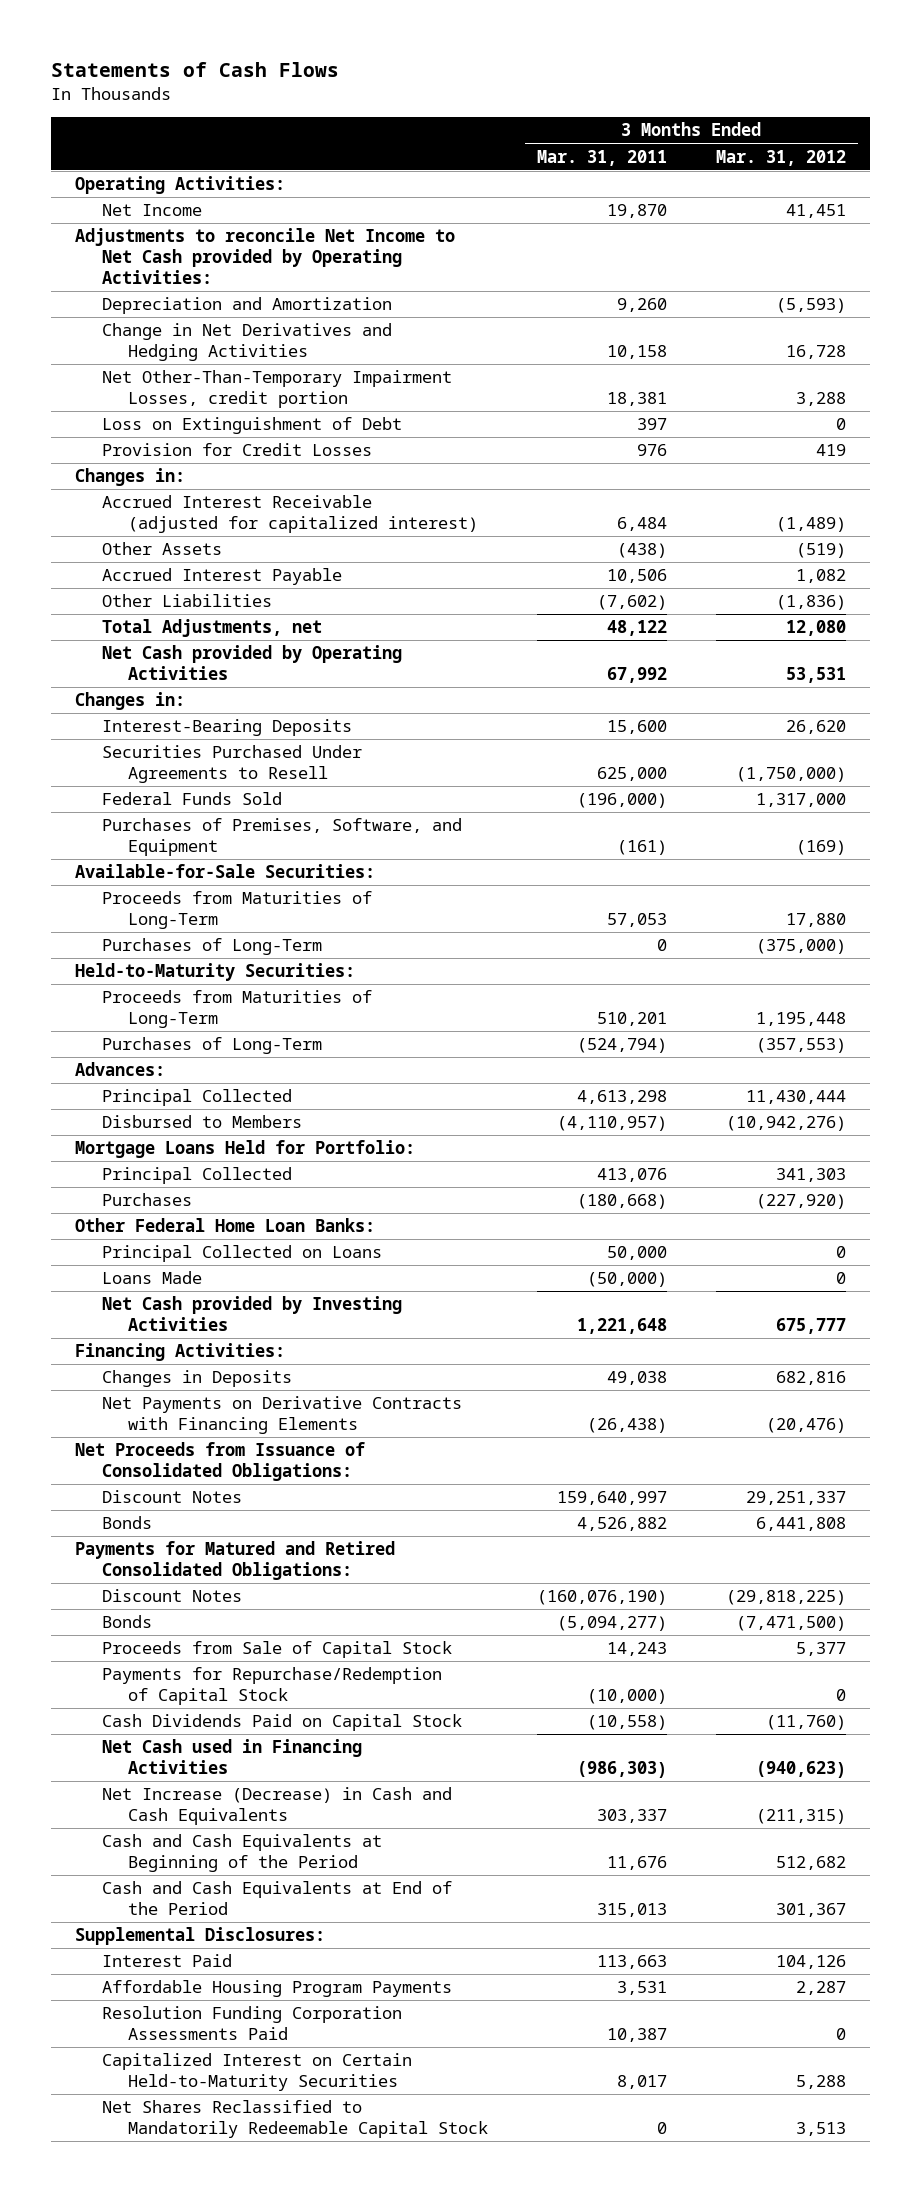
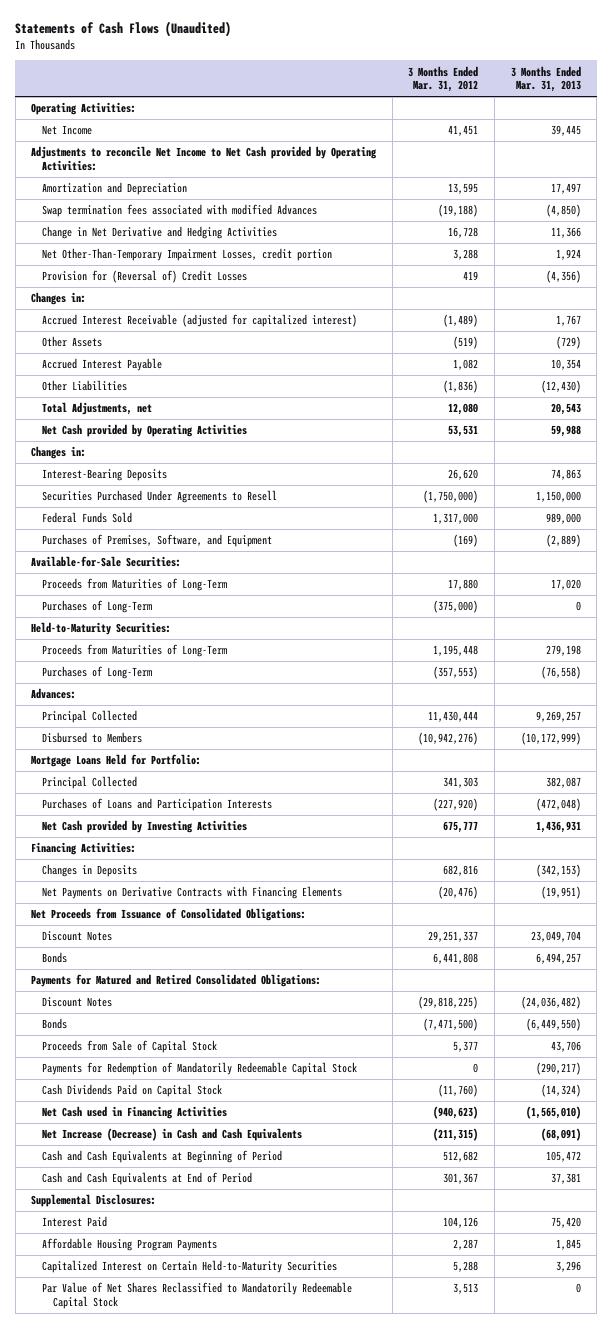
[50,62,339,78] Statements of Cash Flows -> [15,21,232,38] Statements of Cash Flows (Unaudited)
[536,149,667,166] Mar. 31, 2011 -> none
none -> [510,65,581,93] 3 Months Ended Mar. 31, 2013
[101,297,392,315] Depreciation and Amortization -> [42,182,188,196] Amortization and Depreciation
[775,298,846,314] (5,593) -> [448,183,479,195] 13,595
none -> [42,204,318,218] Swap termination fees associated with modified Advances
[101,323,392,361] Change in Net Derivatives and Hedging Activities -> [42,226,278,240] Change in Net Derivative and Hedging Activities
[101,417,402,435] Loss on Extinguishment of Debt -> none
[101,443,372,457] Provision for Credit Losses -> [42,270,248,284] Provision for (Reversal of) Credit Losses
[75,1218,376,1233] Other Federal Home Loan Banks: -> none
[101,1245,382,1263] Principal Collected on Loans -> none
[101,1271,202,1285] Loans Made -> none
[101,1193,192,1207] Purchases -> [42,798,273,812] Purchases of Loans and Participation Interests
[101,1667,442,1705] Payments for Repurchase/Redemption of Capital Stock -> [42,1062,358,1076] Payments for Redemption of Mandatorily Redeemable Capital Stock
[101,1834,382,1872] Cash and Cash Equivalents at Beginning of the Period -> [42,1150,283,1164] Cash and Cash Equivalents at Beginning of Period
[101,1881,452,1915] Cash and Cash Equivalents at End of the Period -> [42,1172,253,1186] Cash and Cash Equivalents at End of Period
[101,2006,402,2040] Resolution Funding Corporation Assessments Paid -> none
[101,2100,488,2138] Net Shares Reclassified to Mandatorily Redeemable Capital Stock -> [42,1282,353,1309] Par Value of Net Shares Reclassified to Mandatorily Redeemable Capital Stock

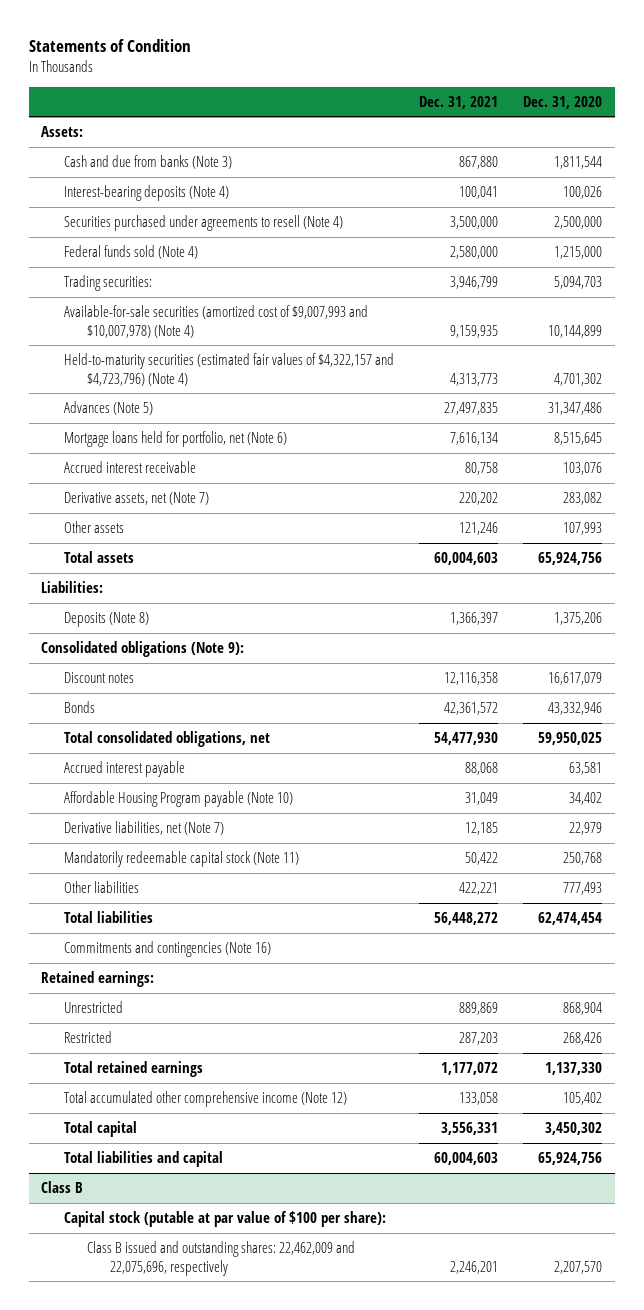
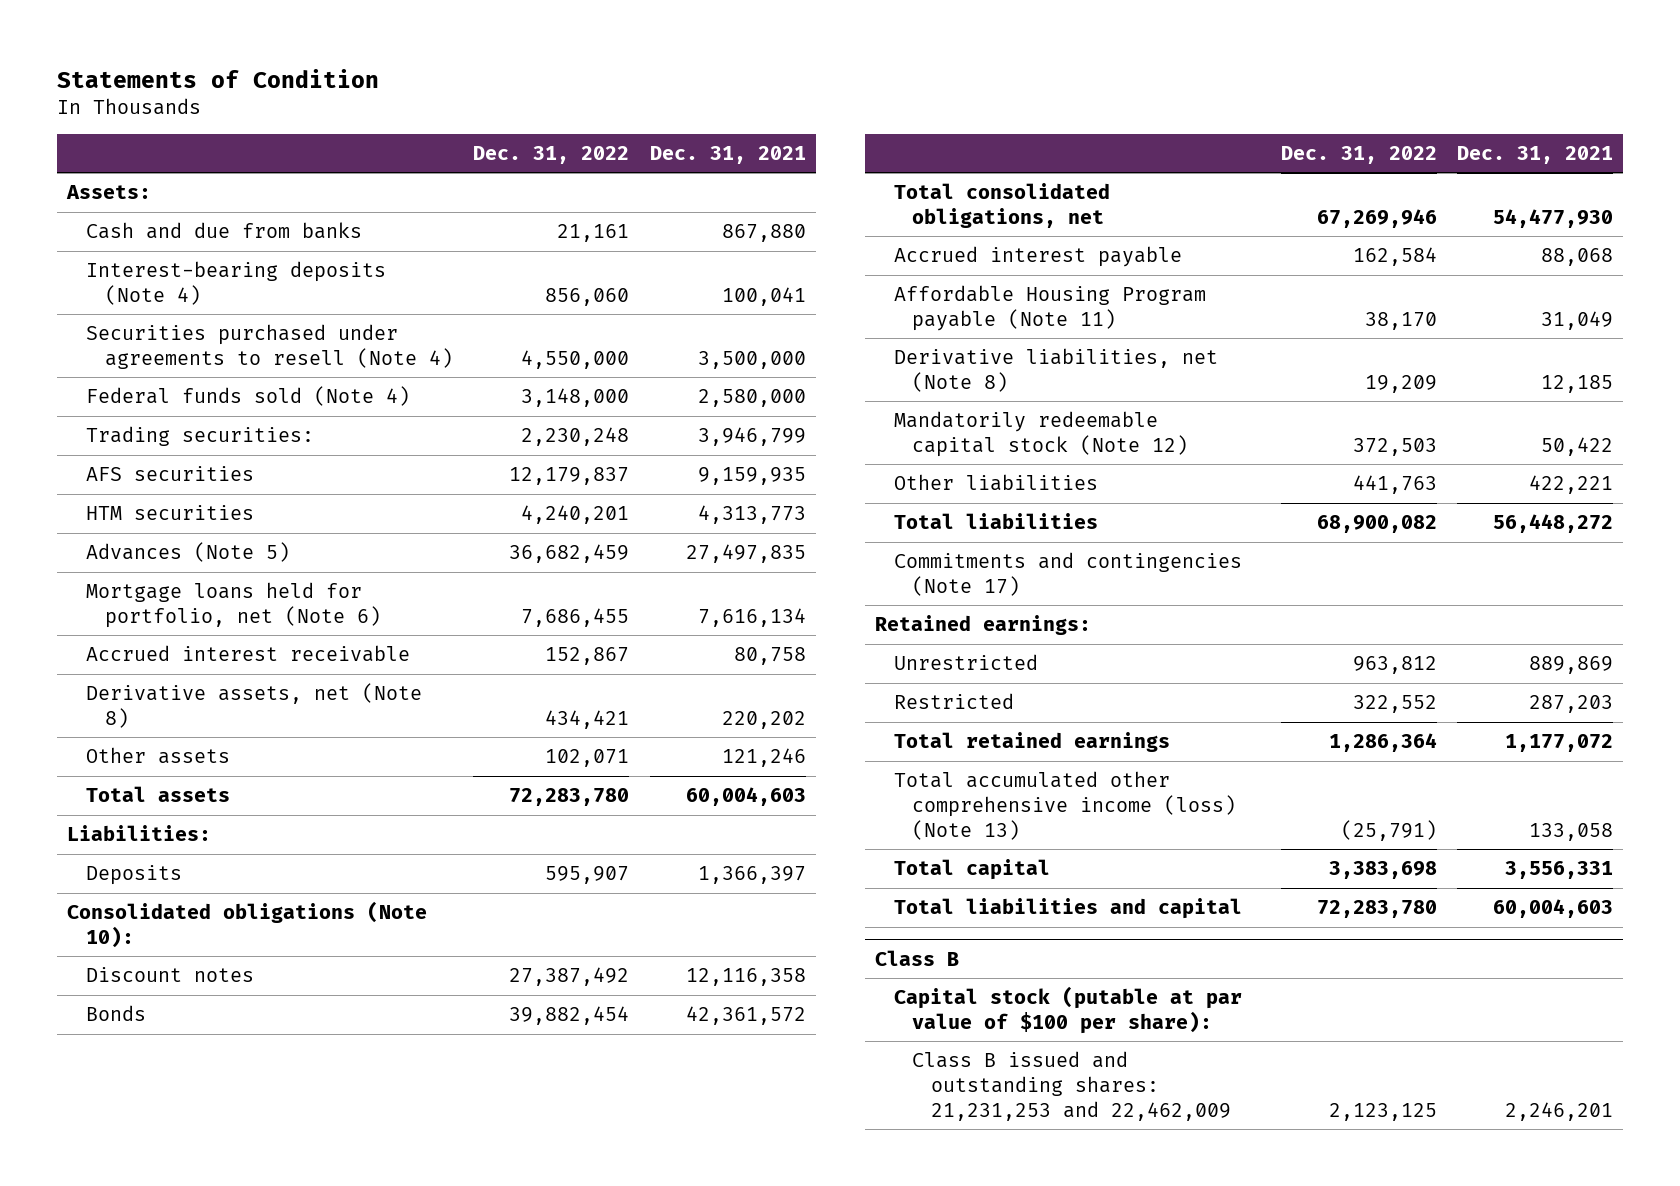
[523,95,603,109] Dec. 31, 2020 -> none
none -> [473,145,630,164] Dec. 31, 2022
[64,155,233,170] Cash and due from banks (Note 3) -> [86,222,363,240] Cash and due from banks
[64,305,369,338] Available-for-sale securities (amortized cost of $9,007,993 and $10,007,978) (Note 4) -> [86,466,255,482] AFS securities
[64,353,395,386] Held-to-maturity securities (estimated fair values of $4,322,157 and $4,723,796) (Note 4) -> [86,505,255,521] HTM securities
[64,492,210,506] Derivative assets, net (Note 7) -> [86,683,423,728] Derivative assets, net (Note 8)
[64,612,150,628] Deposits (Note 8) -> [86,865,183,886] Deposits
[41,641,245,658] Consolidated obligations (Note 9): -> [67,901,428,948] Consolidated obligations (Note 10):
[64,791,294,808] Affordable Housing Program payable (Note 10) -> [893,285,1206,331] Affordable Housing Program payable (Note 11)
[64,821,225,836] Derivative liabilities, net (Note 7) -> [893,348,1218,392] Derivative liabilities, net (Note 8)
[64,851,300,868] Mandatorily redeemable capital stock (Note 11) -> [893,411,1189,457] Mandatorily redeemable capital stock (Note 12)
[64,941,272,958] Commitments and contingencies (Note 16) -> [893,552,1242,596] Commitments and contingencies (Note 17)
[64,1091,348,1108] Total accumulated other comprehensive income (Note 12) -> [893,771,1237,840] Total accumulated other comprehensive income (loss) (Note 13)
[86,1241,355,1276] Class B issued and outstanding shares: 22,462,009 and 22,075,696, respectively -> [912,1051,1232,1121] Class B issued and outstanding shares: 21,231,253 and 22,462,009

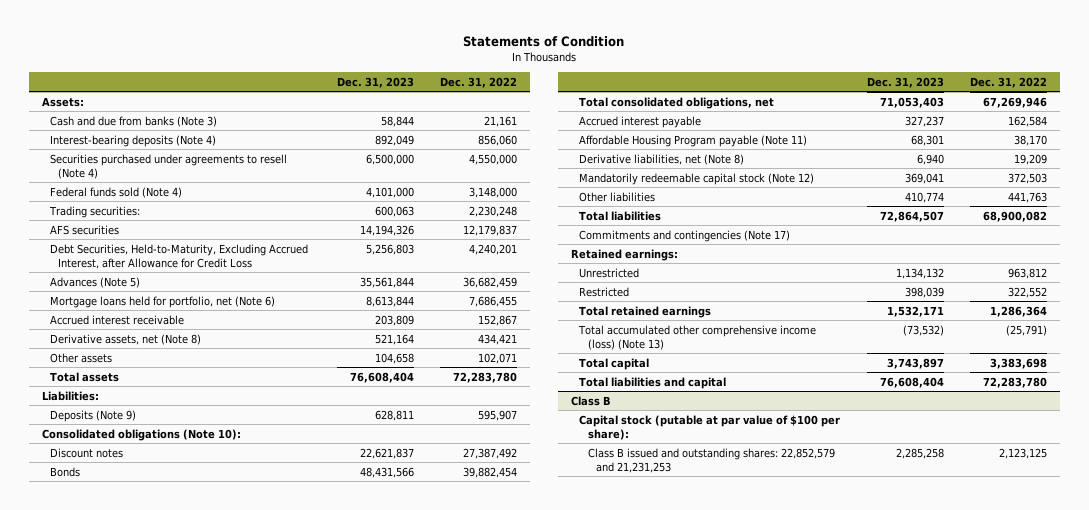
[649,145,806,164] Dec. 31, 2021 -> none
none -> [337,76,415,88] Dec. 31, 2023
[86,222,363,240] Cash and due from banks -> [50,115,218,127] Cash and due from banks (Note 3)
[86,505,255,521] HTM securities -> [50,243,309,269] Debt Securities, Held-to-Maturity, Excluding Accrued Interest, after Allowance for Credit Loss
[86,865,183,886] Deposits -> [50,409,137,422] Deposits (Note 9)
[912,1051,1232,1121] Class B issued and outstanding shares: 21,231,253 and 22,462,009 -> [587,447,835,473] Class B issued and outstanding shares: 22,852,579 and 21,231,253

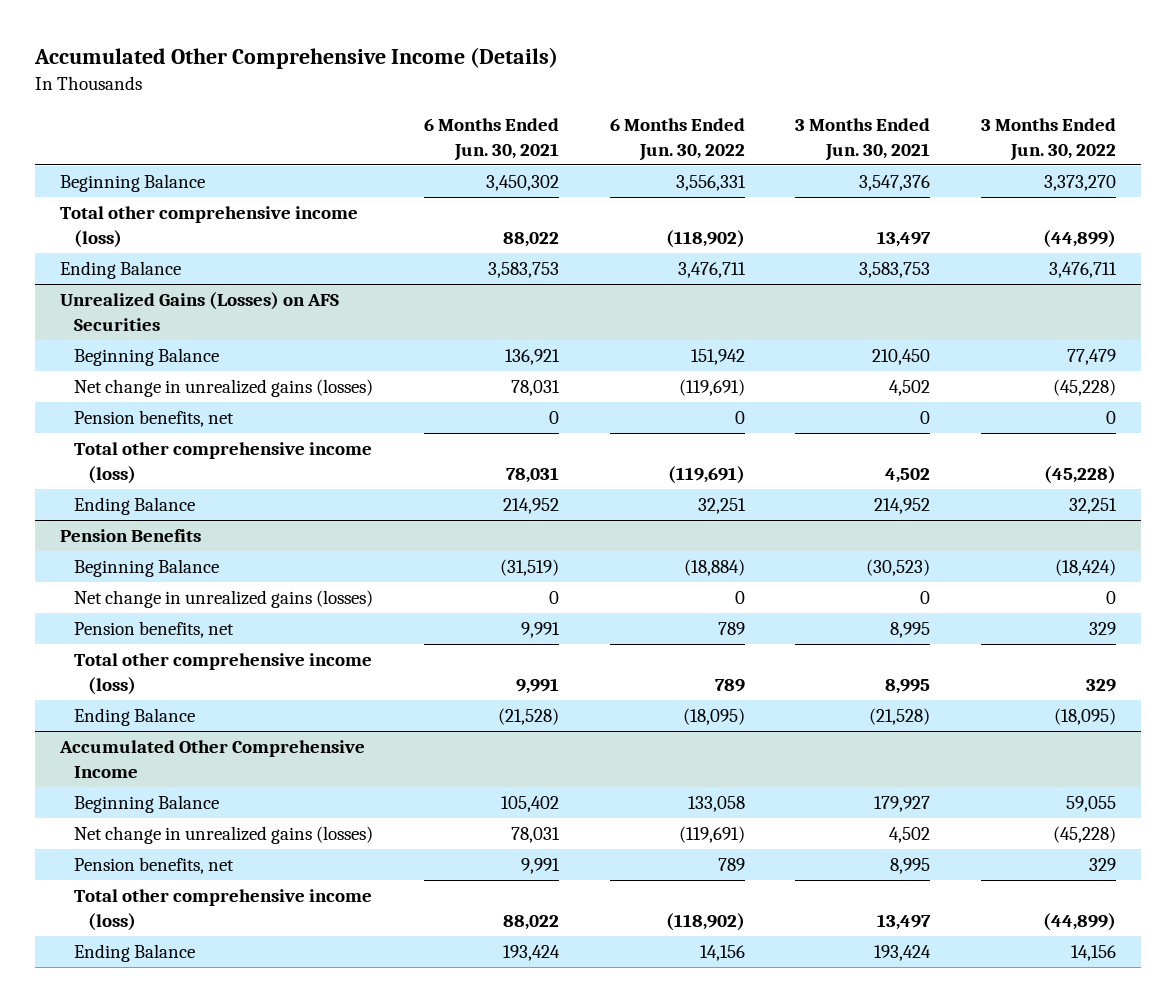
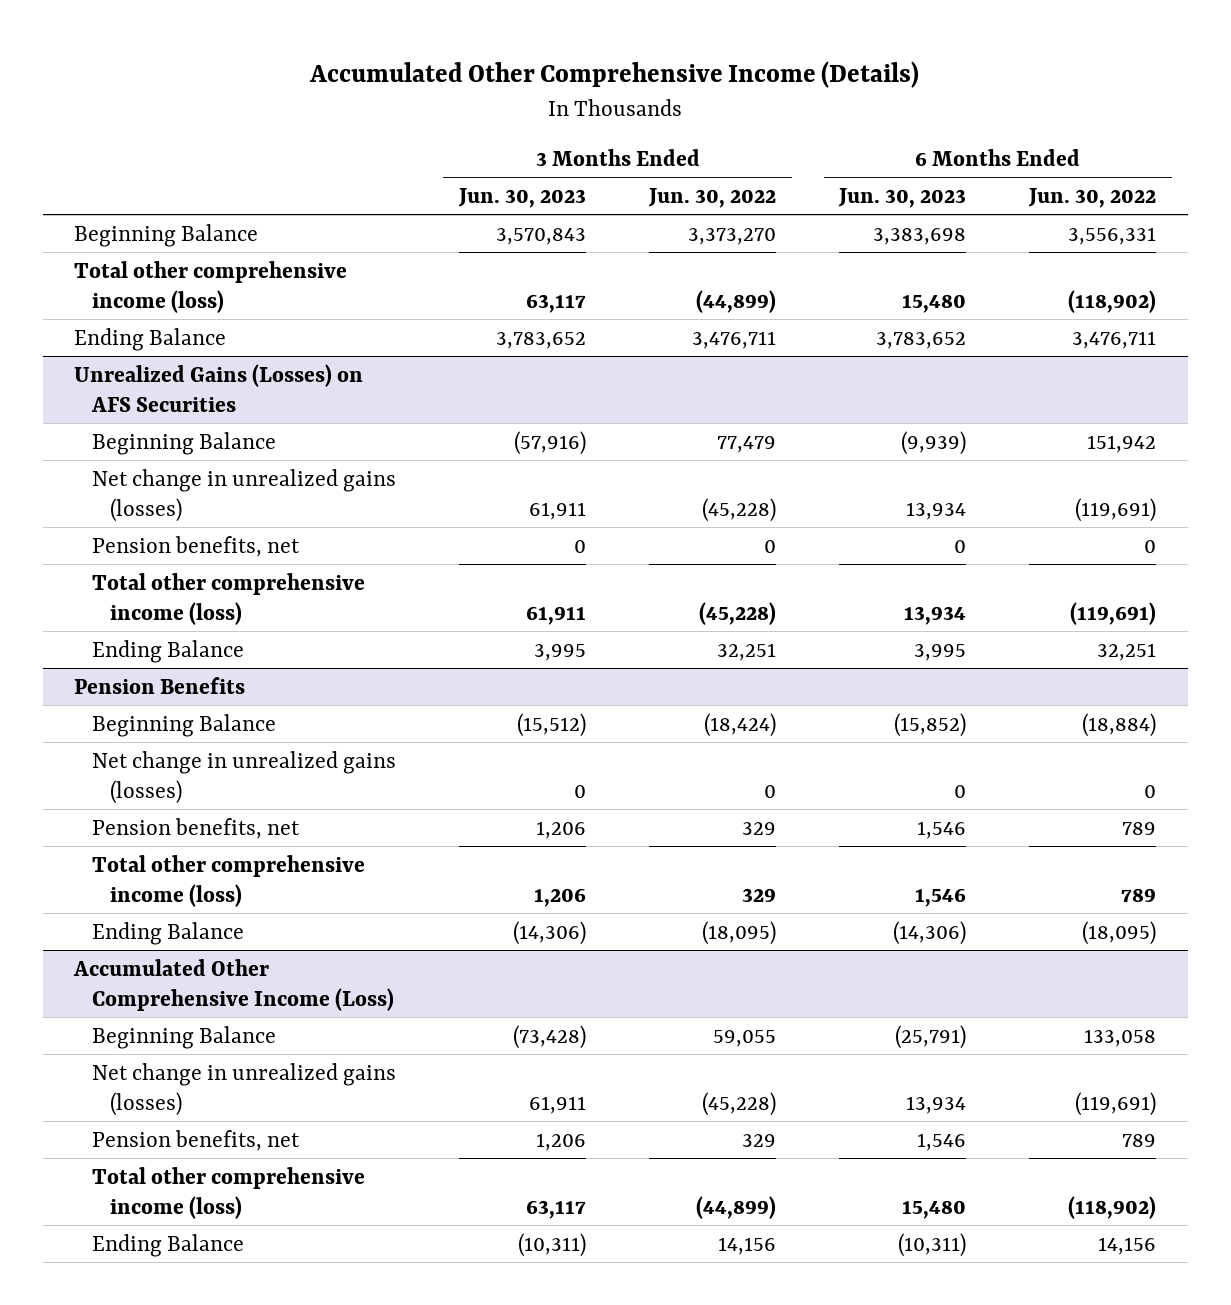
[423,118,559,161] 6 Months Ended Jun. 30, 2021 -> none
[795,118,931,161] 3 Months Ended Jun. 30, 2021 -> none
none -> [458,188,587,209] Jun. 30, 2023
none -> [838,188,967,209] Jun. 30, 2023
[59,740,366,778] Accumulated Other Comprehensive Income -> [73,958,395,1012] Accumulated Other Comprehensive Income (Loss)

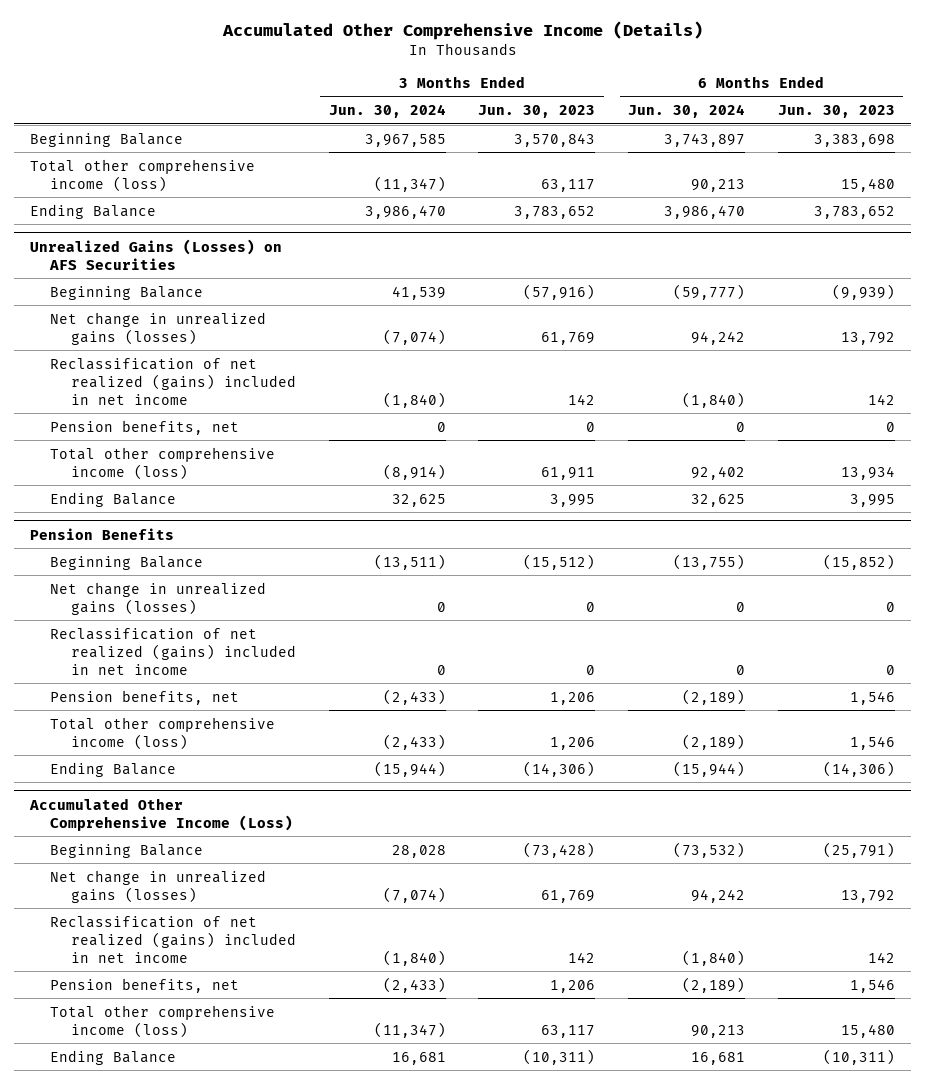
[648,188,777,209] Jun. 30, 2022 -> none
[1028,188,1157,209] Jun. 30, 2022 -> none
none -> [328,104,446,119] Jun. 30, 2024
none -> [628,104,746,119] Jun. 30, 2024
[529,502,587,521] 61,911 -> [541,331,596,345] 61,769
[906,502,967,521] 13,934 -> [840,331,895,345] 13,792
none -> [50,357,296,405] Reclassification of net realized (gains) included in net income
none -> [50,627,296,675] Reclassification of net realized (gains) included in net income
[529,1096,587,1115] 61,911 -> [541,889,596,903] 61,769
[906,1096,967,1115] 13,934 -> [840,889,895,903] 13,792
none -> [50,915,296,963] Reclassification of net realized (gains) included in net income

